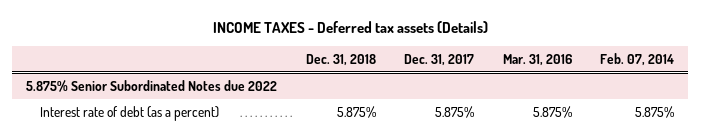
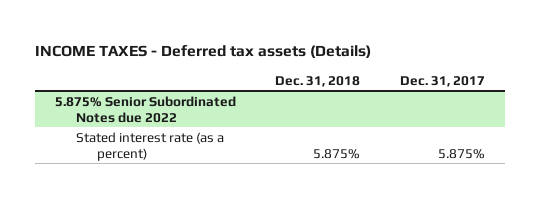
[502,53,572,66] Mar. 31, 2016 -> none
[600,52,675,66] Feb. 07, 2014 -> none
[39,105,219,121] Interest rate of debt (as a percent) -> [76,131,225,161] Stated interest rate (as a percent)

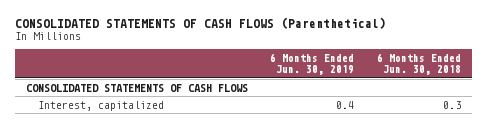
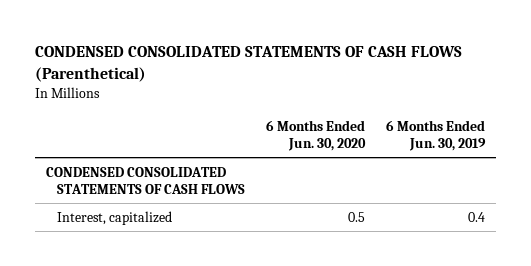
[14,17,386,30] CONSOLIDATED STATEMENTS OF CASH FLOWS (Parenthetical) -> [35,46,463,83] CONDENSED CONSOLIDATED STATEMENTS OF CASH FLOWS (Parenthetical)
[376,52,461,76] 6 Months Ended Jun. 30, 2018 -> none
none -> [265,119,366,152] 6 Months Ended Jun. 30, 2020
[25,83,248,92] CONSOLIDATED STATEMENTS OF CASH FLOWS -> [45,166,245,194] CONDENSED CONSOLIDATED STATEMENTS OF CASH FLOWS

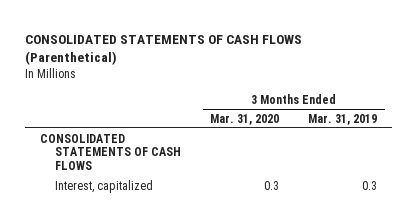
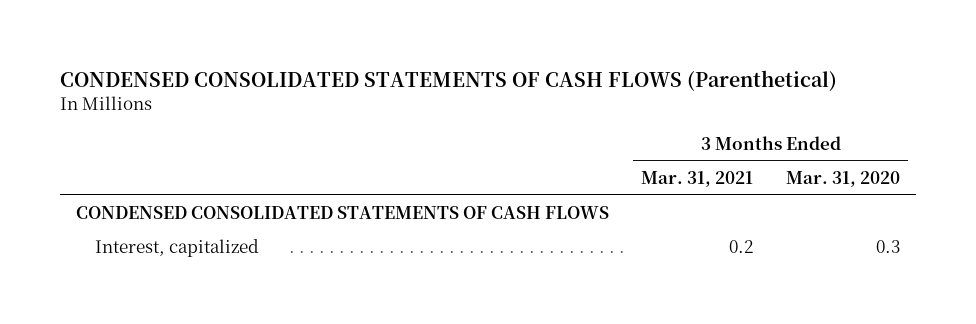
[25,34,303,66] CONSOLIDATED STATEMENTS OF CASH FLOWS (Parenthetical) -> [59,69,837,91] CONDENSED CONSOLIDATED STATEMENTS OF CASH FLOWS (Parenthetical)
[308,113,378,125] Mar. 31, 2019 -> none
none -> [641,171,754,188] Mar. 31, 2021
[39,133,182,171] CONSOLIDATED STATEMENTS OF CASH FLOWS -> [76,206,610,220] CONDENSED CONSOLIDATED STATEMENTS OF CASH FLOWS

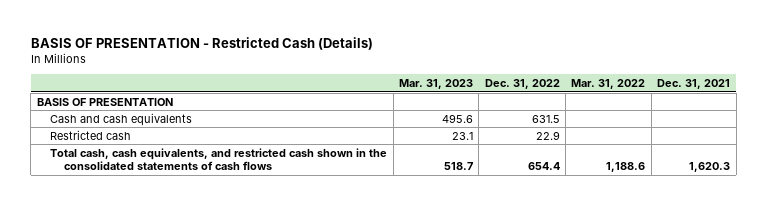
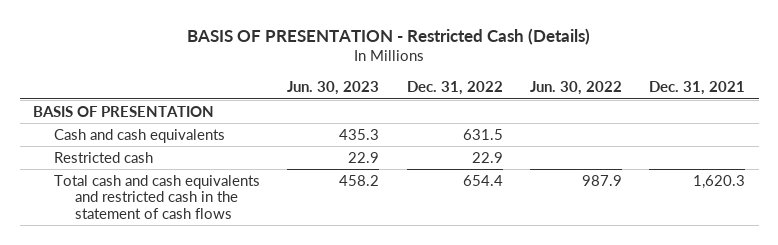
[398,78,473,89] Mar. 31, 2023 -> none
[571,78,646,89] Mar. 31, 2022 -> none
none -> [287,81,380,96] Jun. 30, 2023
none -> [529,81,622,96] Jun. 30, 2022
[50,147,388,170] Total cash, cash equivalents, and restricted cash shown in the consolidated statements of cash flows -> [54,174,261,219] Total cash and cash equivalents and restricted cash in the statement of cash flows

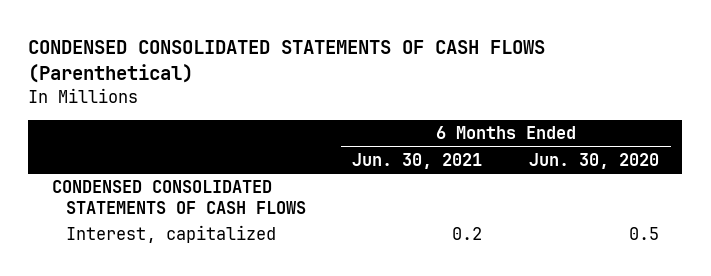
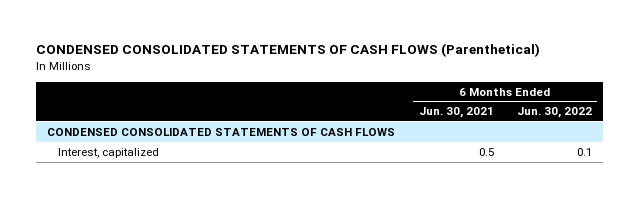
[528,152,659,169] Jun. 30, 2020 -> none
none -> [516,107,592,119] Jun. 30, 2022
[452,227,483,241] 0.2 -> [478,147,494,156] 0.5

